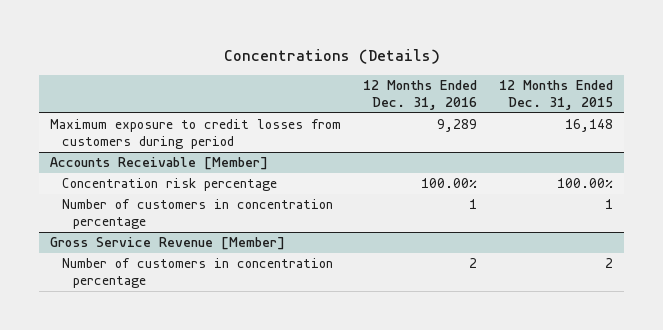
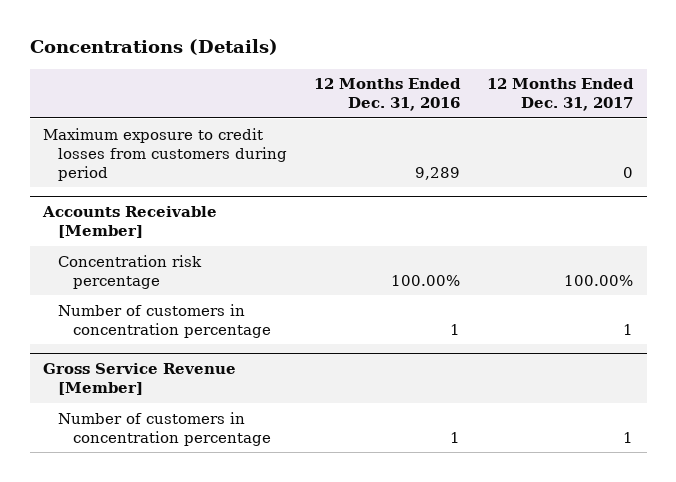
[498,79,613,111] 12 Months Ended Dec. 31, 2015 -> none
none -> [487,78,635,112] 12 Months Ended Dec. 31, 2017
[469,258,478,269] 2 -> [450,431,461,443] 1

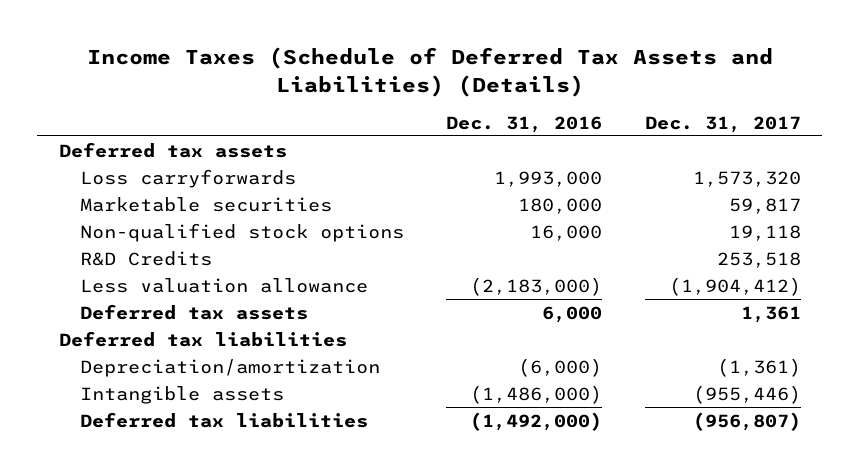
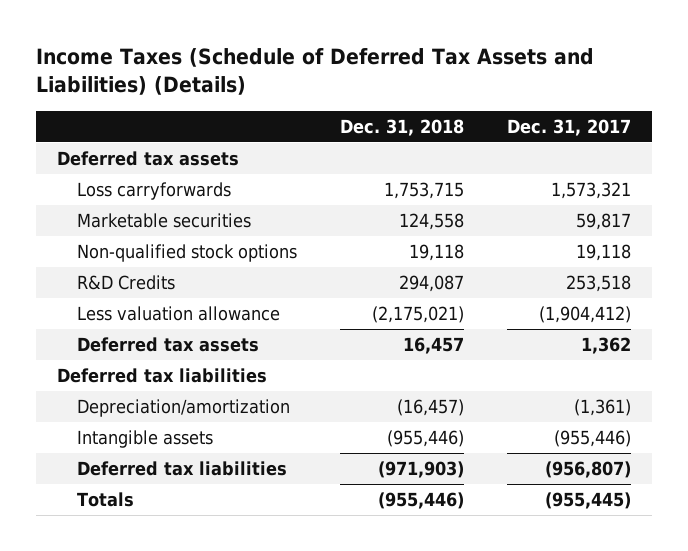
[446,115,603,133] Dec. 31, 2016 -> none
none -> [339,118,464,136] Dec. 31, 2018
[692,170,801,187] 1,573,320 -> [550,182,631,200] 1,573,321
[740,305,801,323] 1,361 -> [580,337,631,355] 1,362
none -> [77,492,135,508] Totals

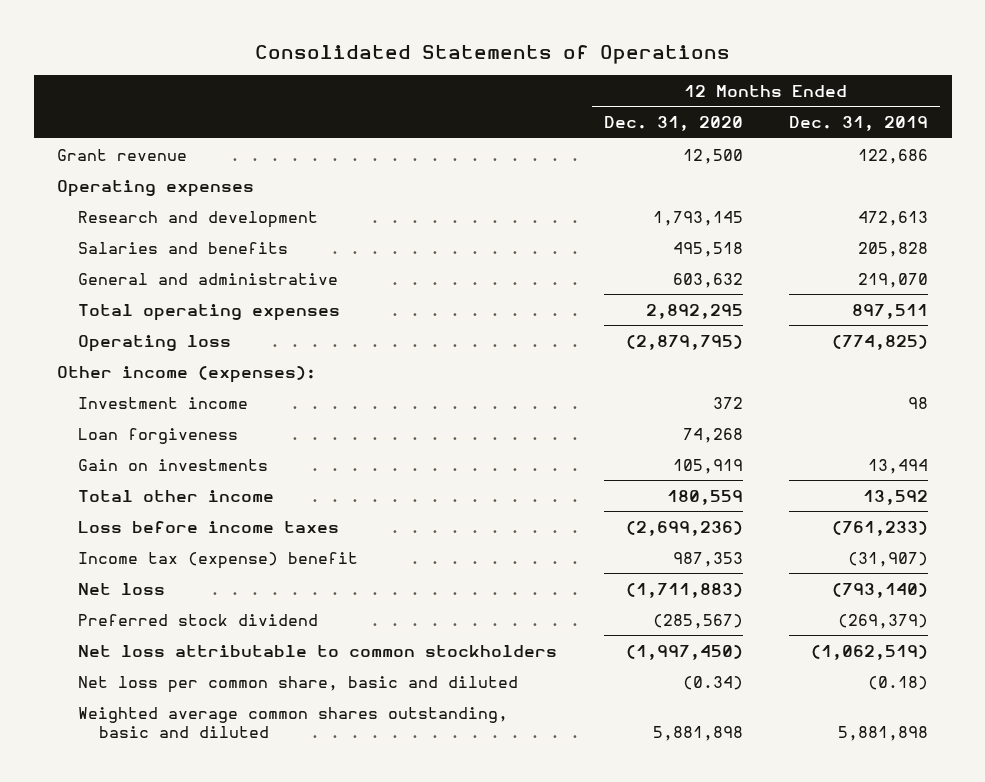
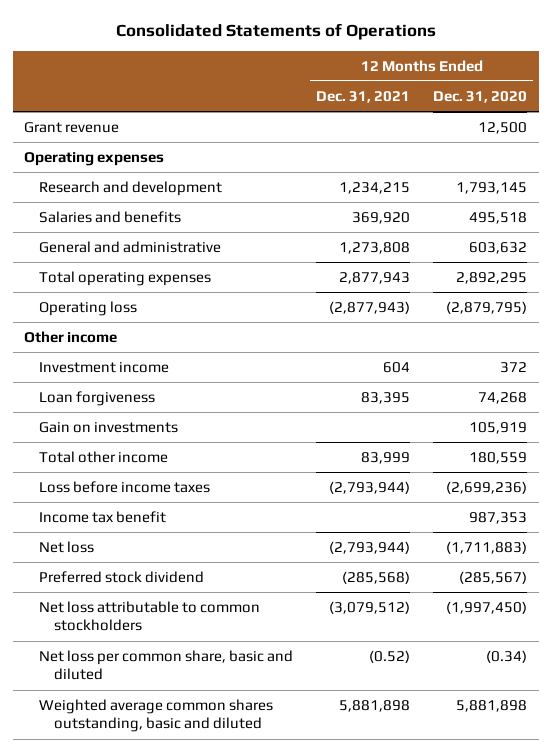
[789,116,929,132] Dec. 31, 2019 -> none
none -> [316,90,411,103] Dec. 31, 2021
[56,365,316,383] Other income (expenses): -> [24,330,118,343] Other income
[77,551,358,569] Income tax (expense) benefit -> [39,510,167,523] Income tax benefit

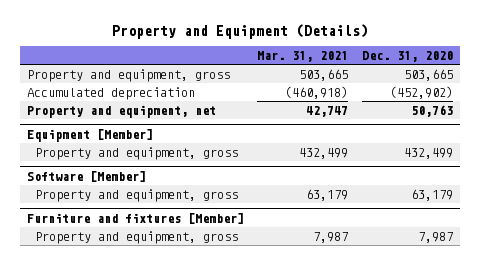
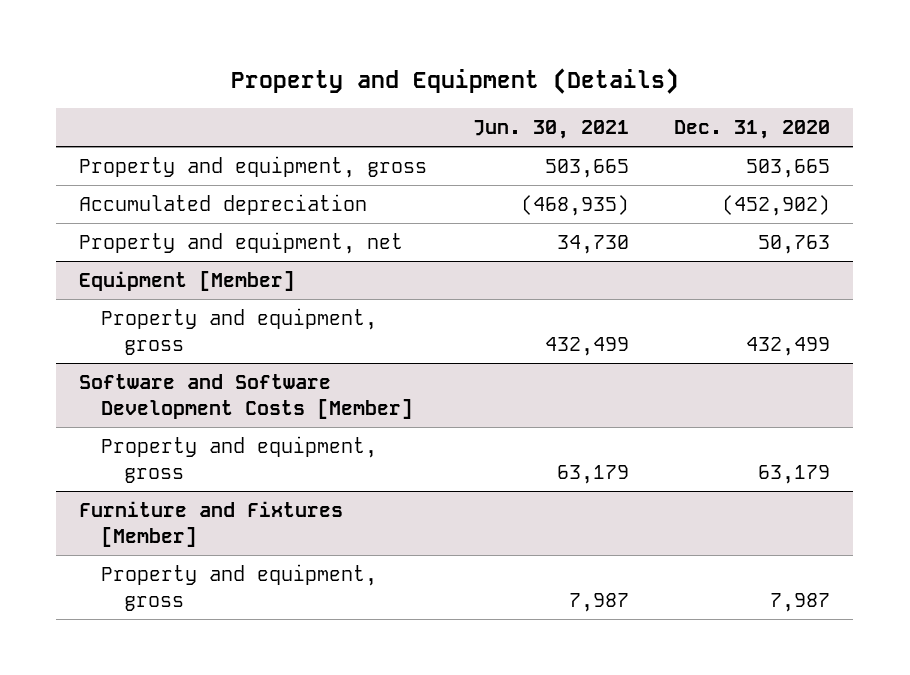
[257,51,349,63] Mar. 31, 2021 -> none
none -> [472,120,629,140] Jun. 30, 2021
[26,170,146,182] Software [Member] -> [79,374,414,419] Software and Software Development Costs [Member]
[26,212,244,224] Furniture and fixtures [Member] -> [79,501,344,547] Furniture and Fixtures [Member]

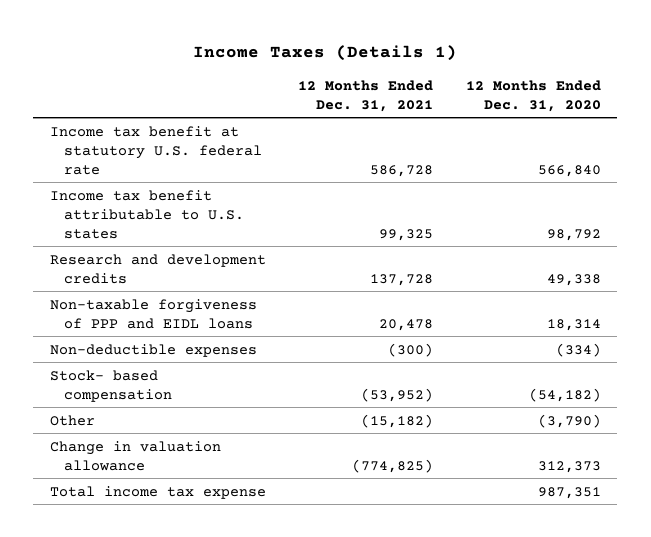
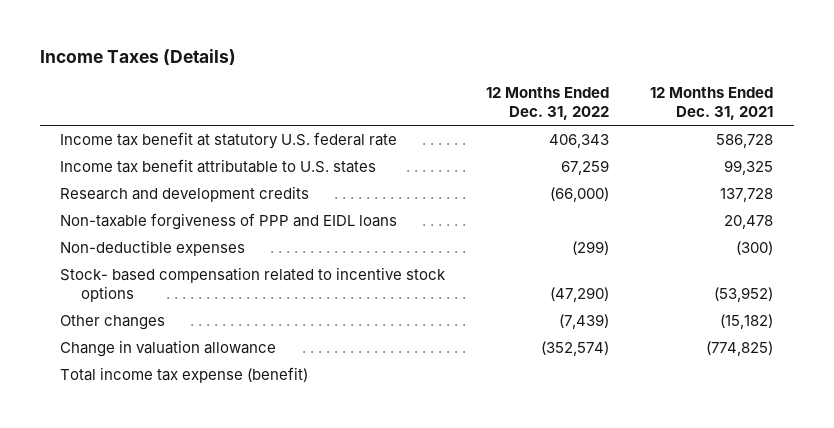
[193,44,458,61] Income Taxes (Details 1) -> [39,49,236,66] Income Taxes (Details)
[465,79,601,112] 12 Months Ended Dec. 31, 2020 -> none
none -> [486,86,610,121] 12 Months Ended Dec. 31, 2022
[49,369,173,402] Stock- based compensation -> [60,266,447,303] Stock- based compensation related to incentive stock options
[49,414,95,426] Other -> [60,314,166,330] Other changes
[49,485,266,499] Total income tax expense -> [60,366,309,383] Total income tax expense (benefit)

